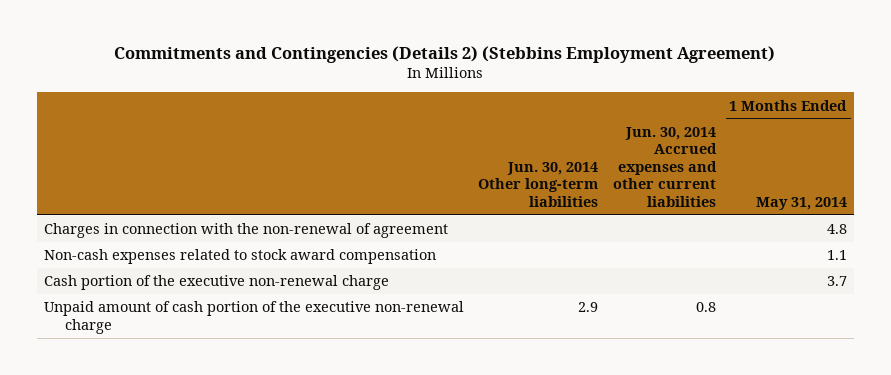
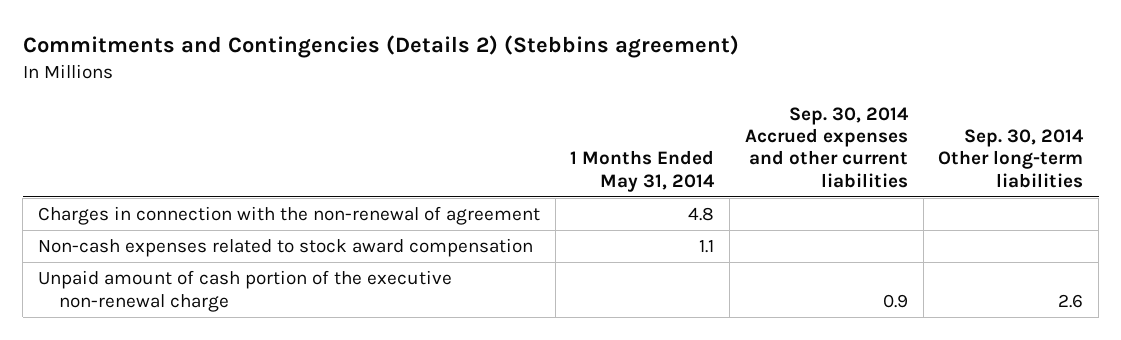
[114,45,776,63] Commitments and Contingencies (Details 2) (Stebbins Employment Agreement) -> [22,35,739,59] Commitments and Contingencies (Details 2) (Stebbins agreement)
[478,161,599,207] Jun. 30, 2014 Other long-term liabilities -> none
[612,126,717,207] Jun. 30, 2014 Accrued expenses and other current liabilities -> none
none -> [744,106,909,188] Sep. 30, 2014 Accrued expenses and other current liabilities
none -> [938,128,1085,188] Sep. 30, 2014 Other long-term liabilities
[43,275,389,291] Cash portion of the executive non-renewal charge -> none

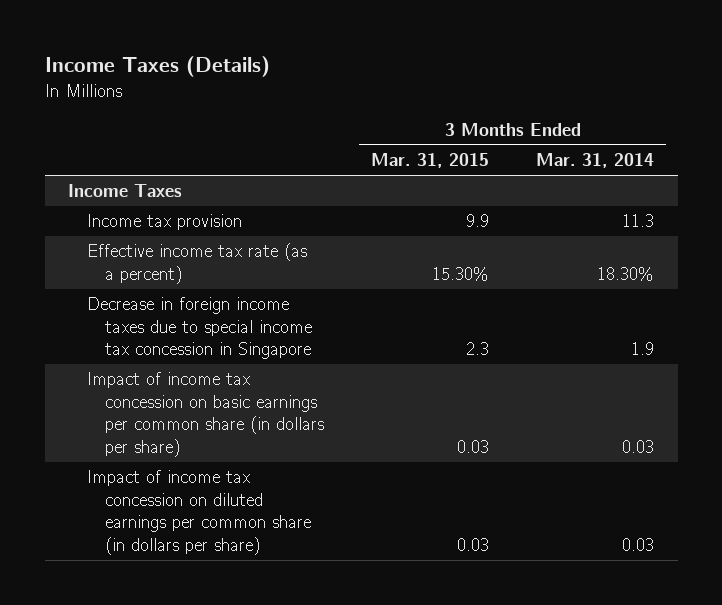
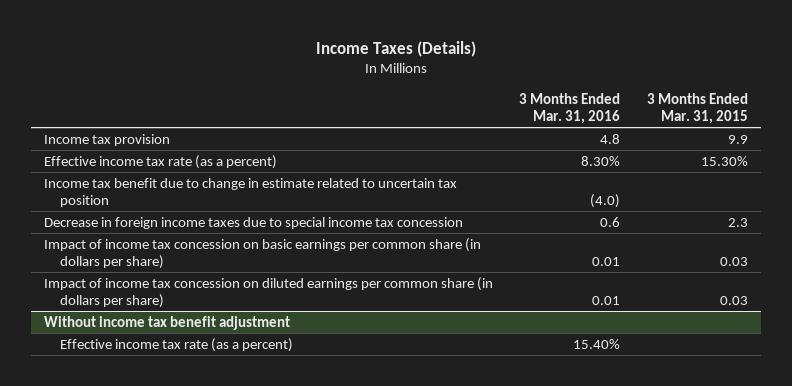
[536,153,655,169] Mar. 31, 2014 -> none
none -> [519,92,621,124] 3 Months Ended Mar. 31, 2016
[67,184,182,198] Income Taxes -> none
none -> [44,177,458,207] Income tax benefit due to change in estimate related to uncertain tax position
[86,297,313,360] Decrease in foreign income taxes due to special income tax concession in Singapore -> [44,216,464,229] Decrease in foreign income taxes due to special income tax concession
none -> [44,315,291,330] Without income tax benefit adjustment
none -> [60,337,294,352] Effective income tax rate (as a percent)

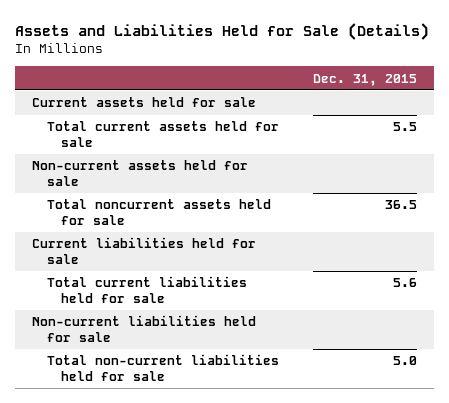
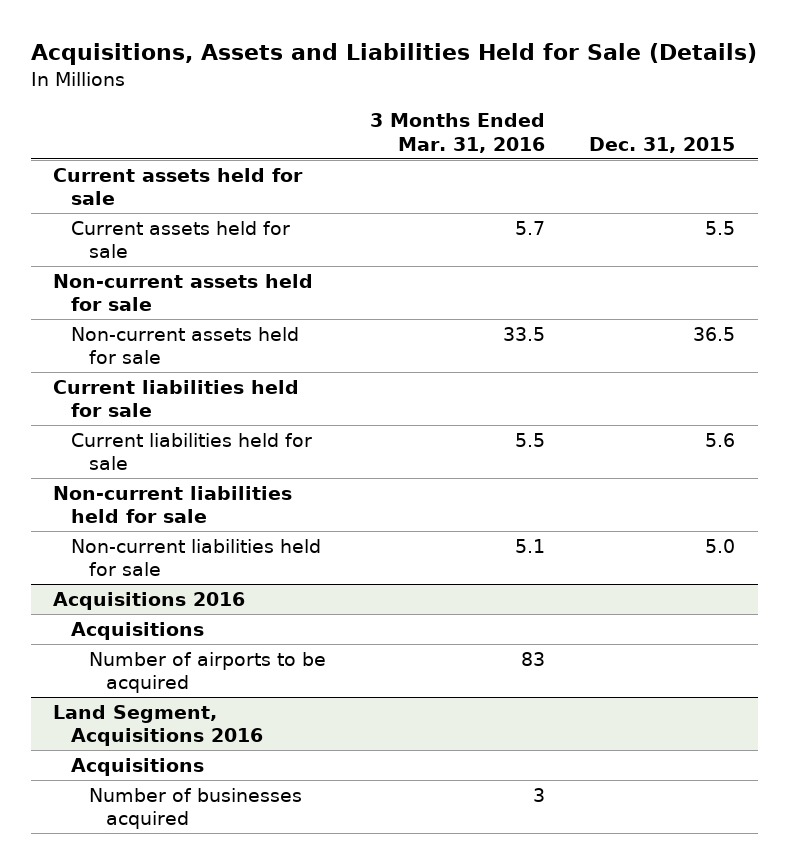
[15,22,430,40] Assets and Liabilities Held for Sale (Details) -> [30,43,757,66] Acquisitions, Assets and Liabilities Held for Sale (Details)
none -> [369,113,545,153] 3 Months Ended Mar. 31, 2016
[46,121,279,148] Total current assets held for sale -> [70,220,290,259] Current assets held for sale
[46,199,271,226] Total noncurrent assets held for sale -> [70,326,299,365] Non-current assets held for sale
[46,276,247,304] Total current liabilities held for sale -> [70,432,312,471] Current liabilities held for sale
[46,354,279,382] Total non-current liabilities held for sale -> [70,538,321,577] Non-current liabilities held for sale
none -> [52,591,245,610] Acquisitions 2016
none -> [70,621,204,640] Acquisitions
none -> [88,651,326,694] Number of airports to be acquired
none -> [52,704,263,747] Land Segment, Acquisitions 2016
none -> [70,757,204,776] Acquisitions
none -> [88,787,302,830] Number of businesses acquired

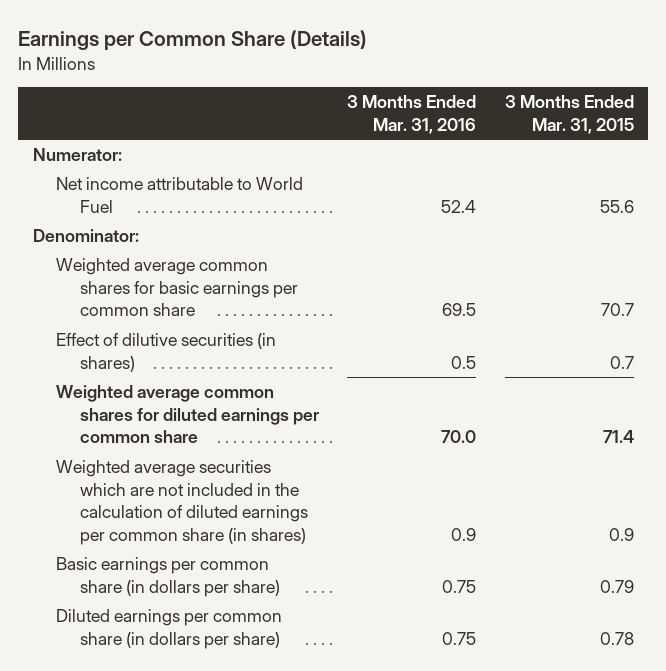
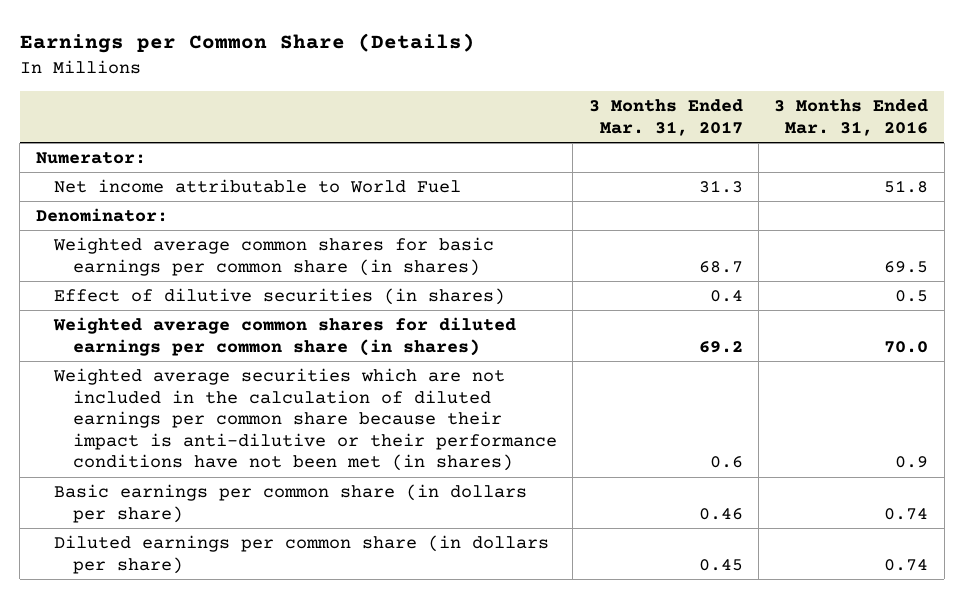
[504,95,634,134] 3 Months Ended Mar. 31, 2015 -> none
none -> [588,99,743,136] 3 Months Ended Mar. 31, 2017
[441,199,477,213] 52.4 -> [884,179,929,193] 51.8
[56,258,298,317] Weighted average common shares for basic earnings per common share -> [53,236,495,276] Weighted average common shares for basic earnings per common share (in shares)
[56,385,319,444] Weighted average common shares for diluted earnings per common share -> [53,316,517,356] Weighted average common shares for diluted earnings per common share (in shares)
[56,460,308,546] Weighted average securities which are not included in the calculation of diluted earnings per common share (in shares) -> [53,367,557,472] Weighted average securities which are not included in the calculation of diluted earnings per common share because their impact is anti-dilutive or their performance conditions have not been met (in shares)
[442,579,477,593] 0.75 -> [884,507,929,520] 0.74
[442,631,477,645] 0.75 -> [884,558,929,571] 0.74

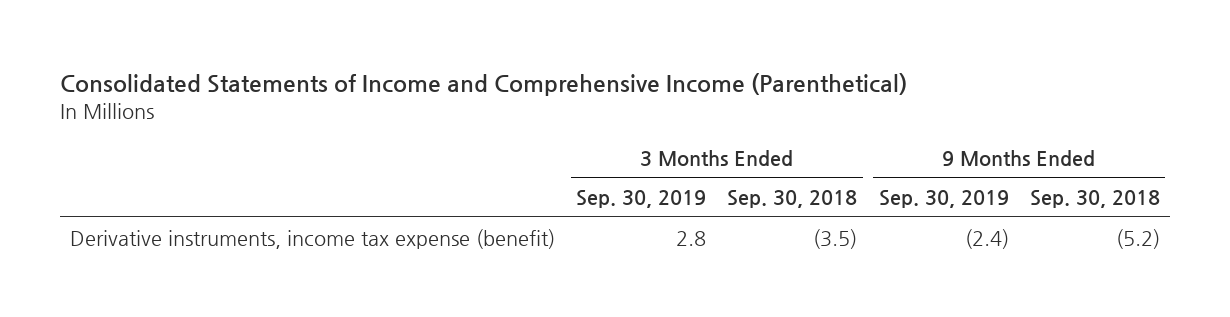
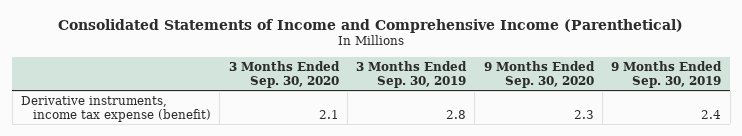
[727,190,858,209] Sep. 30, 2018 -> none
[1029,190,1160,209] Sep. 30, 2018 -> none
none -> [228,60,340,88] 3 Months Ended Sep. 30, 2020
none -> [483,60,595,88] 9 Months Ended Sep. 30, 2020
[964,228,1009,249] (2.4) -> [701,109,722,119] 2.4

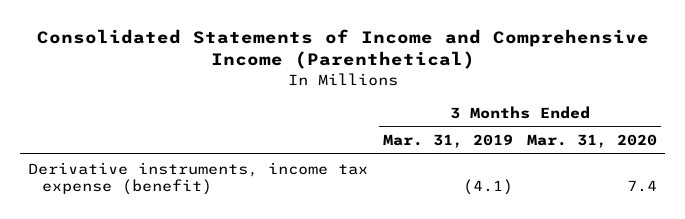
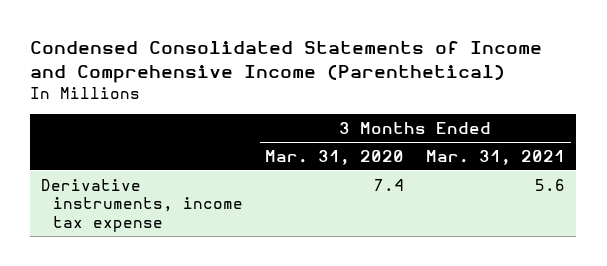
[36,28,649,70] Consolidated Statements of Income and Comprehensive Income (Parenthetical) -> [30,41,543,84] Condensed Consolidated Statements of Income and Comprehensive Income (Parenthetical)
[382,134,513,149] Mar. 31, 2019 -> none
none -> [426,149,566,165] Mar. 31, 2021
[27,161,368,195] Derivative instruments, income tax expense (benefit) -> [41,178,244,232] Derivative instruments, income tax expense

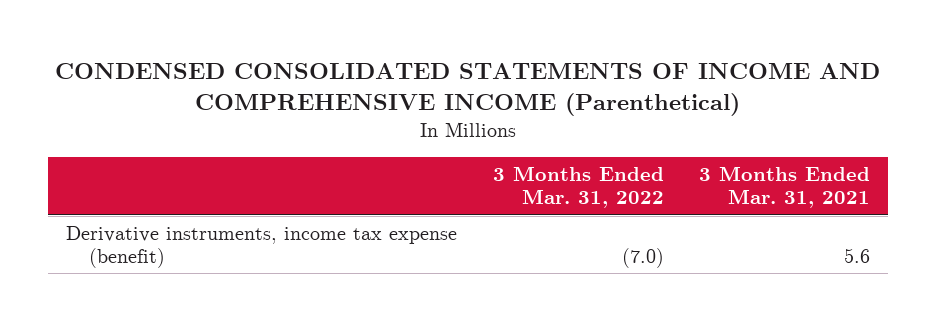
[30,41,543,84] Condensed Consolidated Statements of Income and Comprehensive Income (Parenthetical) -> [55,63,881,117] CONDENSED CONSOLIDATED STATEMENTS OF INCOME AND COMPREHENSIVE INCOME (Parenthetical)
[265,149,405,165] Mar. 31, 2020 -> none
none -> [492,166,664,209] 3 Months Ended Mar. 31, 2022
[41,178,244,232] Derivative instruments, income tax expense -> [66,226,458,269] Derivative instruments, income tax expense (benefit)

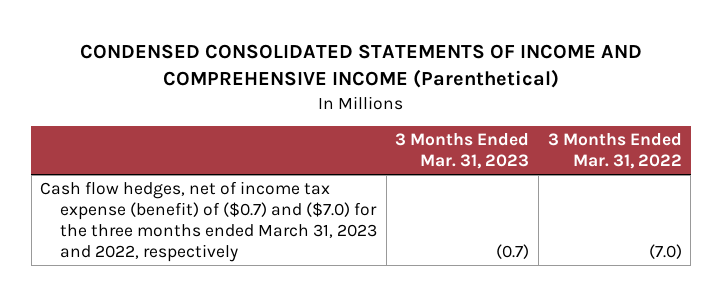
[699,166,871,209] 3 Months Ended Mar. 31, 2021 -> none
none -> [395,133,530,170] 3 Months Ended Mar. 31, 2023
[66,226,458,269] Derivative instruments, income tax expense (benefit) -> [40,181,378,263] Cash flow hedges, net of income tax expense (benefit) of ($0.7) and ($7.0) for the three months ended March 31, 2023 and 2022, respectively

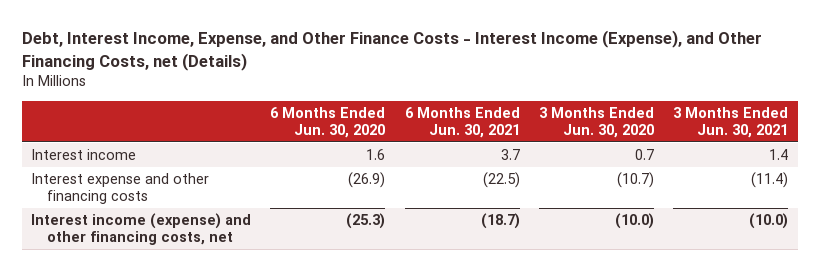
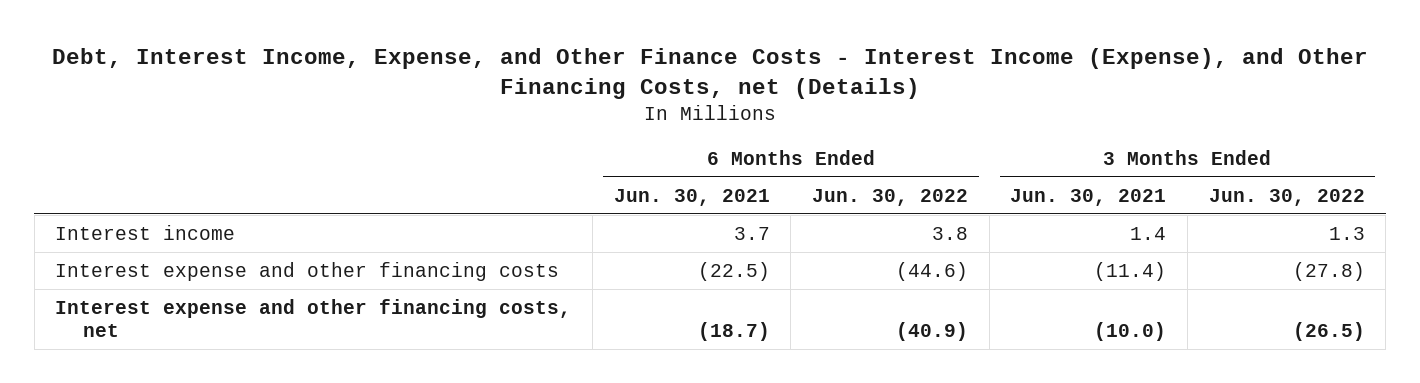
[270,106,386,139] 6 Months Ended Jun. 30, 2020 -> none
[538,106,654,139] 3 Months Ended Jun. 30, 2020 -> none
none -> [811,188,968,206] Jun. 30, 2022
none -> [1208,188,1365,206] Jun. 30, 2022
[31,212,252,246] Interest income (expense) and other financing costs, net -> [55,298,572,338] Interest expense and other financing costs, net

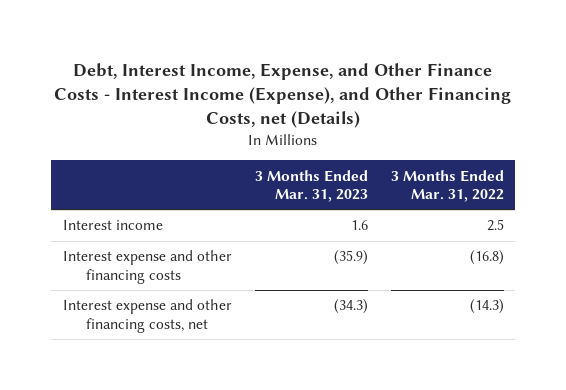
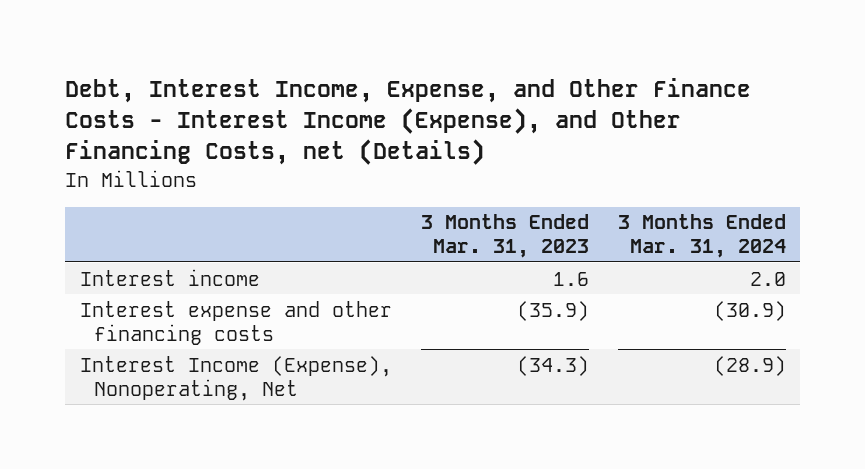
[390,169,504,203] 3 Months Ended Mar. 31, 2022 -> none
none -> [617,214,786,259] 3 Months Ended Mar. 31, 2024
[62,299,232,333] Interest expense and other financing costs, net -> [79,355,392,401] Interest Income (Expense), Nonoperating, Net

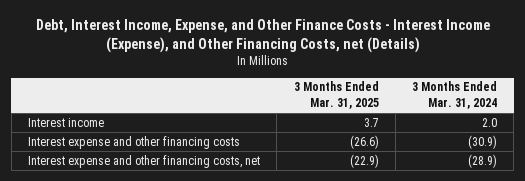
[420,214,589,259] 3 Months Ended Mar. 31, 2023 -> none
none -> [293,81,379,109] 3 Months Ended Mar. 31, 2025
[79,355,392,401] Interest Income (Expense), Nonoperating, Net -> [27,154,260,168] Interest expense and other financing costs, net

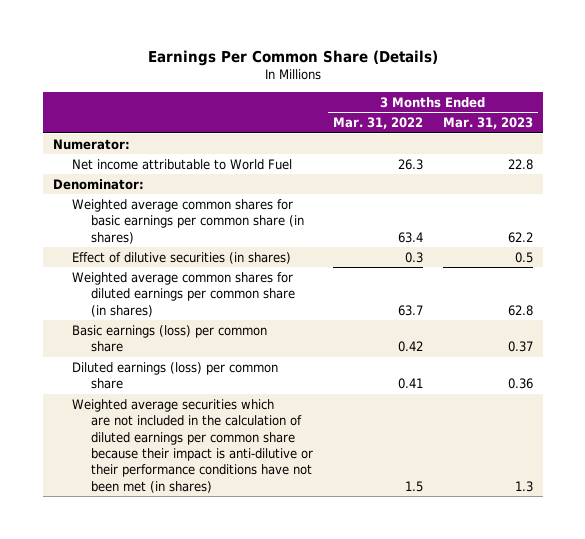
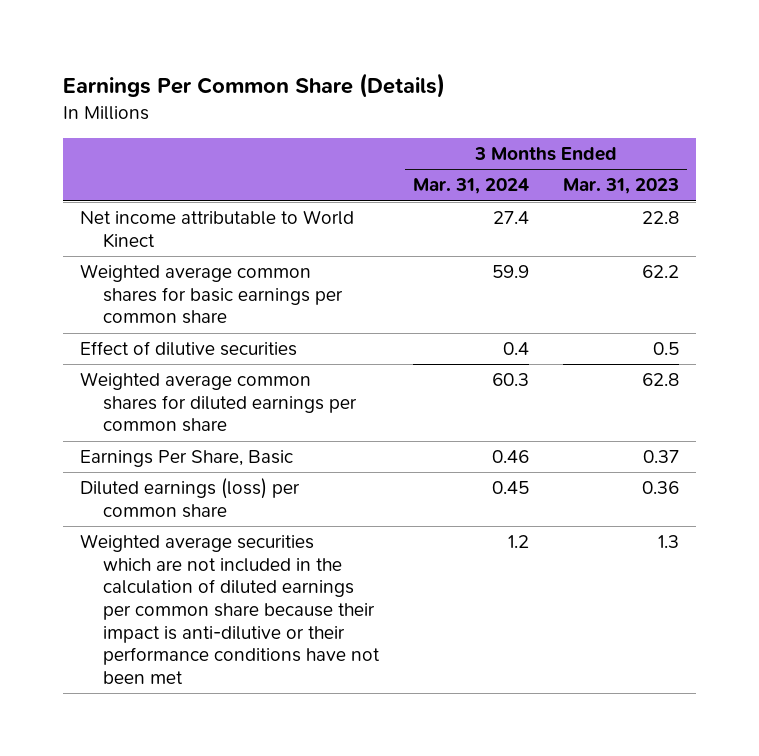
[332,117,423,130] Mar. 31, 2022 -> none
none -> [413,178,530,195] Mar. 31, 2024
[52,138,130,150] Numerator: -> none
[52,178,144,190] Denominator: -> none
[71,158,292,170] Net income attributable to World Fuel -> [79,210,354,248] Net income attributable to World Kinect
[71,198,304,244] Weighted average common shares for basic earnings per common share (in shares) -> [79,264,344,325] Weighted average common shares for basic earnings per common share
[71,251,291,264] Effect of dilutive securities (in shares) -> [79,341,297,357] Effect of dilutive securities
[71,271,295,317] Weighted average common shares for diluted earnings per common share (in shares) -> [79,372,358,433] Weighted average common shares for diluted earnings per common share
[71,324,267,353] Basic earnings (loss) per common share -> [79,450,293,468] Earnings Per Share, Basic
[71,398,313,493] Weighted average securities which are not included in the calculation of diluted earnings per common share because their impact is anti-dilutive or their performance conditions have not been met (in shares) -> [79,534,381,684] Weighted average securities which are not included in the calculation of diluted earnings per common share because their impact is anti-dilutive or their performance conditions have not been met

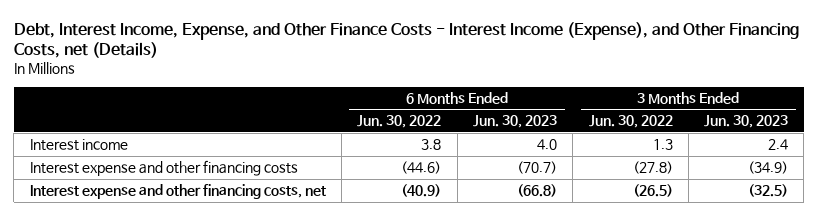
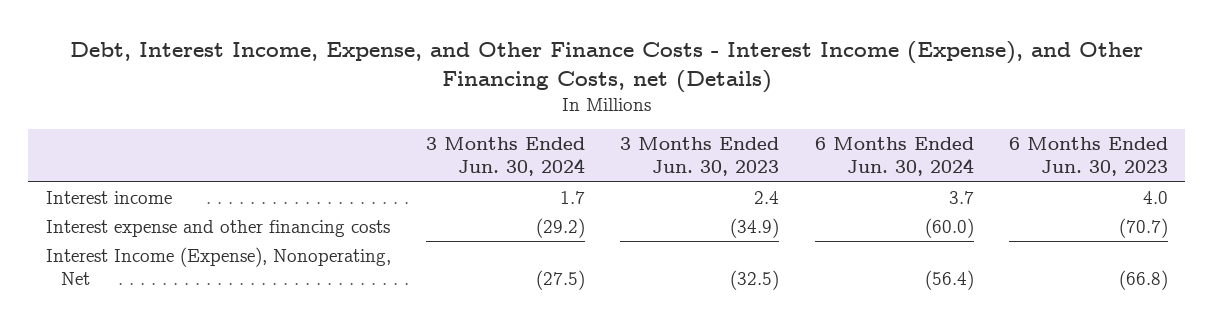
[357,115,442,129] Jun. 30, 2022 -> none
[588,115,673,129] Jun. 30, 2022 -> none
none -> [426,137,586,177] 3 Months Ended Jun. 30, 2024
none -> [814,137,974,177] 6 Months Ended Jun. 30, 2024
[29,184,326,200] Interest expense and other financing costs, net -> [45,246,391,286] Interest Income (Expense), Nonoperating, Net

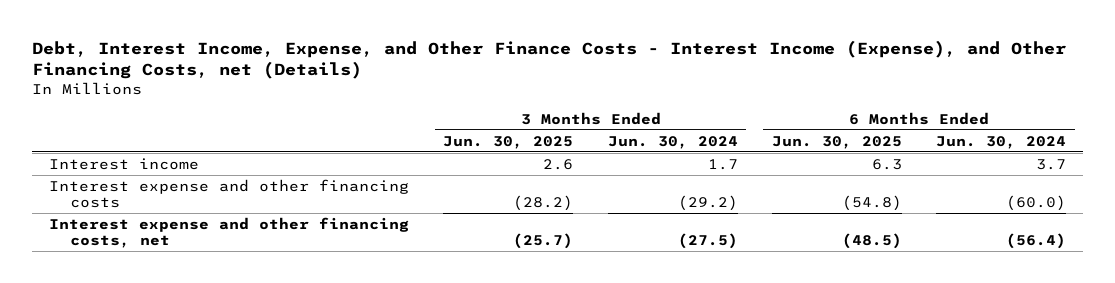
[620,137,780,177] 3 Months Ended Jun. 30, 2023 -> none
[1008,137,1168,177] 6 Months Ended Jun. 30, 2023 -> none
none -> [443,135,574,149] Jun. 30, 2025
none -> [771,135,902,149] Jun. 30, 2025
[45,246,391,286] Interest Income (Expense), Nonoperating, Net -> [49,216,410,249] Interest expense and other financing costs, net

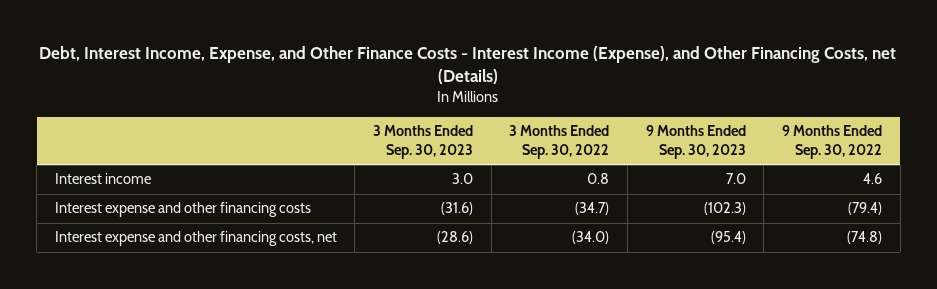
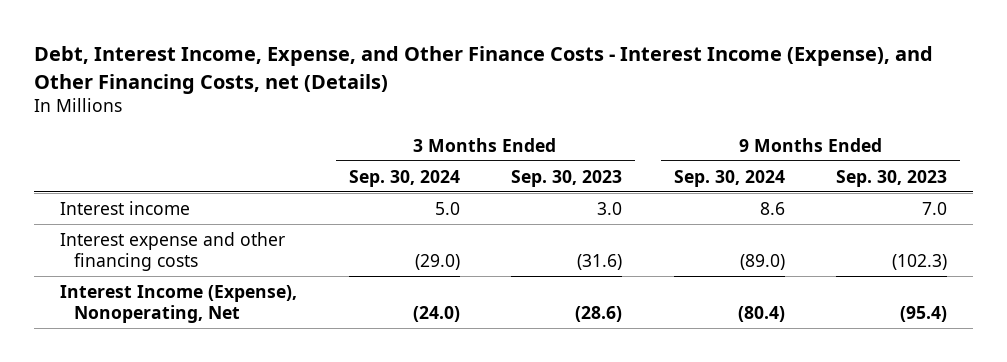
[509,125,610,160] 3 Months Ended Sep. 30, 2022 -> none
[781,125,882,160] 9 Months Ended Sep. 30, 2022 -> none
none -> [348,169,460,187] Sep. 30, 2024
none -> [673,169,785,187] Sep. 30, 2024
[54,231,337,247] Interest expense and other financing costs, net -> [59,284,297,324] Interest Income (Expense), Nonoperating, Net

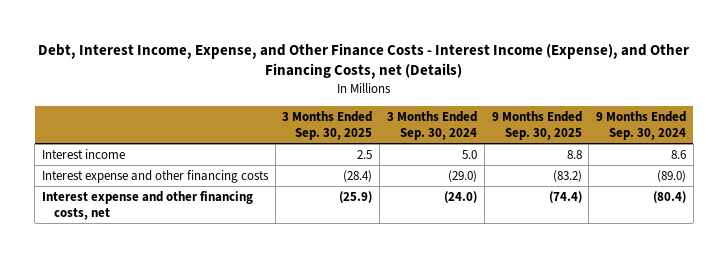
[511,169,623,187] Sep. 30, 2023 -> none
[836,169,948,187] Sep. 30, 2023 -> none
none -> [282,110,373,140] 3 Months Ended Sep. 30, 2025
none -> [491,110,582,140] 9 Months Ended Sep. 30, 2025
[59,284,297,324] Interest Income (Expense), Nonoperating, Net -> [41,190,253,220] Interest expense and other financing costs, net

